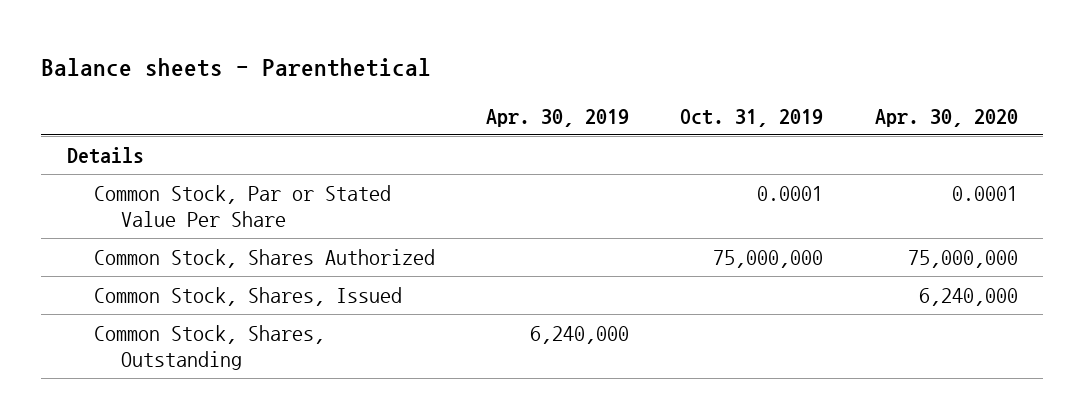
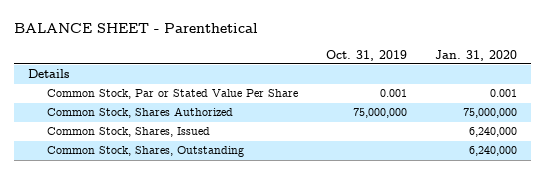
[41,58,432,78] Balance sheets - Parenthetical -> [14,22,259,33] BALANCE SHEET - Parenthetical
[486,108,630,127] Apr. 30, 2019 -> none
[874,108,1018,127] Apr. 30, 2020 -> none
none -> [434,49,517,61] Jan. 31, 2020
[757,185,824,201] 0.0001 -> [379,89,407,98] 0.001

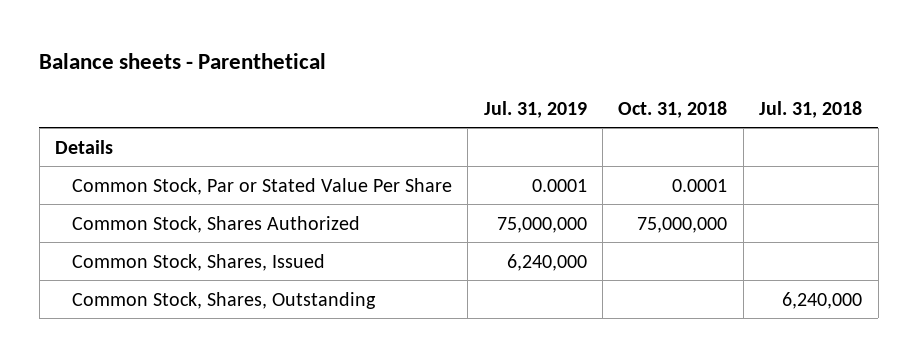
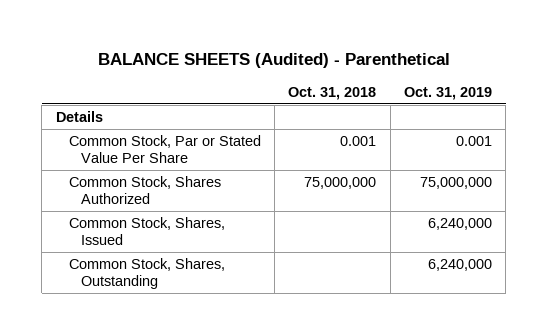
[39,53,327,70] Balance sheets - Parenthetical -> [97,52,450,68] BALANCE SHEETS (Audited) - Parenthetical
[483,100,587,118] Jul. 31, 2019 -> none
[759,100,863,118] Jul. 31, 2018 -> none
none -> [403,86,492,100] Oct. 31, 2019
[672,178,728,192] 0.0001 -> [340,136,377,147] 0.001

